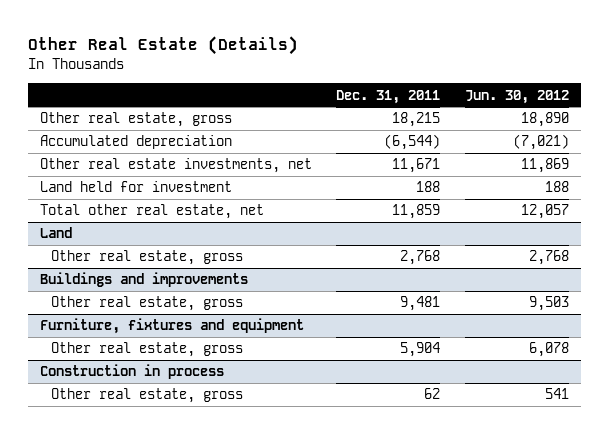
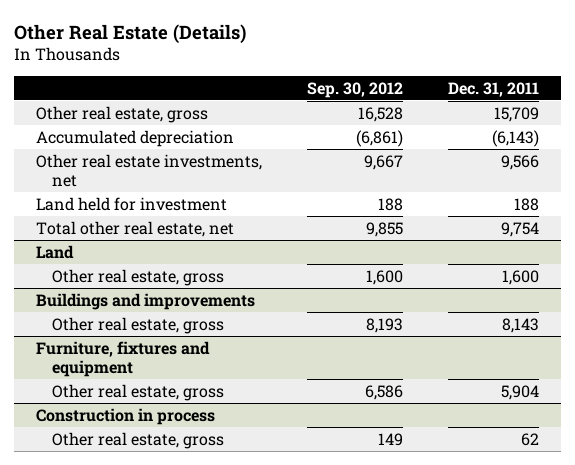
[464,89,569,104] Jun. 30, 2012 -> none
none -> [306,81,403,98] Sep. 30, 2012
[392,112,441,128] 18,215 -> [493,106,539,122] 15,709
[384,134,441,151] (6,544) -> [491,129,539,147] (6,143)
[392,158,441,174] 11,671 -> [500,154,539,170] 9,566
[392,204,441,220] 11,859 -> [500,221,539,237] 9,754
[400,250,441,266] 2,768 -> [501,269,539,285] 1,600
[400,296,441,312] 9,481 -> [501,317,539,333] 8,143

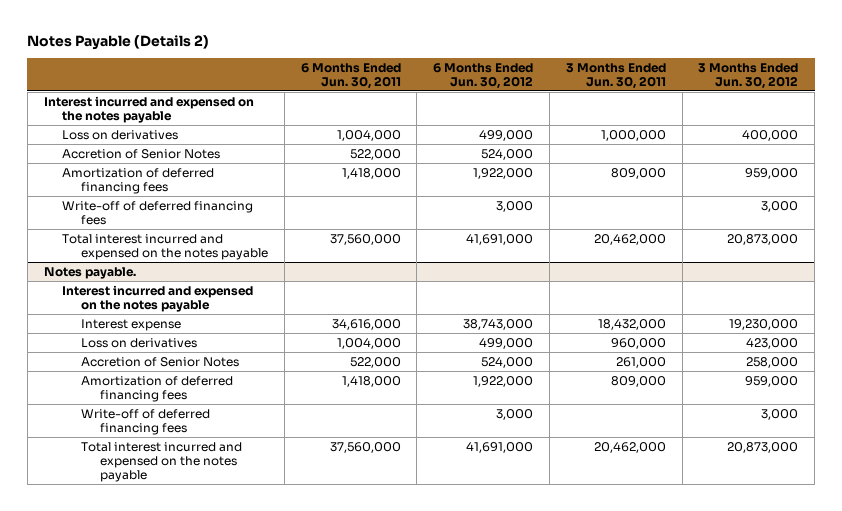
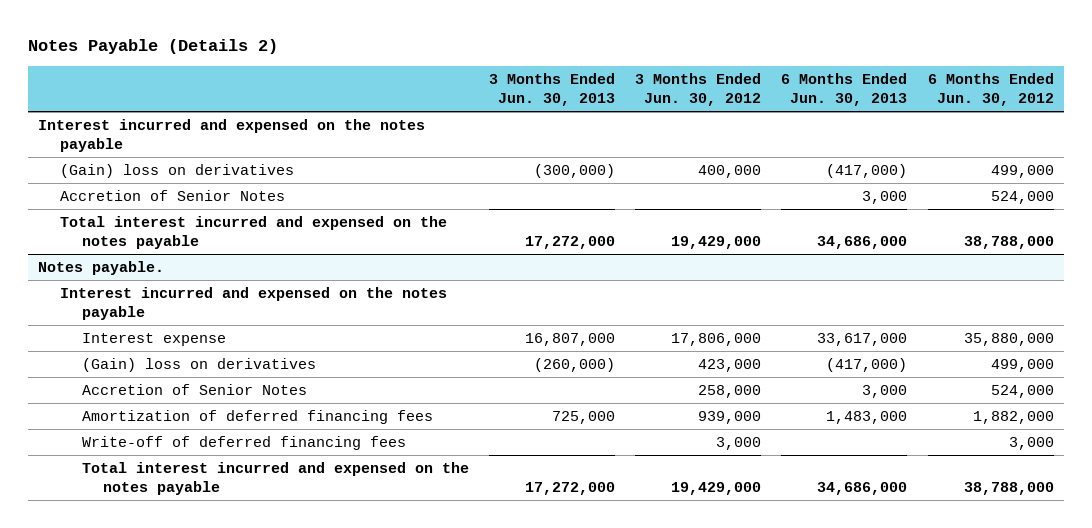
[300,62,401,89] 6 Months Ended Jun. 30, 2011 -> none
[565,62,666,89] 3 Months Ended Jun. 30, 2011 -> none
none -> [488,73,615,107] 3 Months Ended Jun. 30, 2013
none -> [781,73,908,107] 6 Months Ended Jun. 30, 2013
[62,129,179,140] Loss on derivatives -> [60,163,295,178] (Gain) loss on derivatives
[62,167,215,194] Amortization of deferred financing fees -> none
[62,200,254,225] Write-off of deferred financing fees -> none
[466,233,534,245] 41,691,000 -> [963,236,1054,250] 38,788,000
[727,233,799,245] 20,873,000 -> [671,236,762,250] 19,429,000
[463,318,534,330] 38,743,000 -> [963,332,1054,346] 35,880,000
[729,318,799,330] 19,230,000 -> [671,332,762,346] 17,806,000
[80,337,197,348] Loss on derivatives -> [81,357,316,372] (Gain) loss on derivatives
[473,375,534,387] 1,922,000 -> [972,410,1054,424] 1,882,000
[745,375,799,387] 959,000 -> [698,410,762,424] 939,000
[466,441,534,453] 41,691,000 -> [963,482,1054,496] 38,788,000
[727,441,799,453] 20,873,000 -> [671,482,762,496] 19,429,000

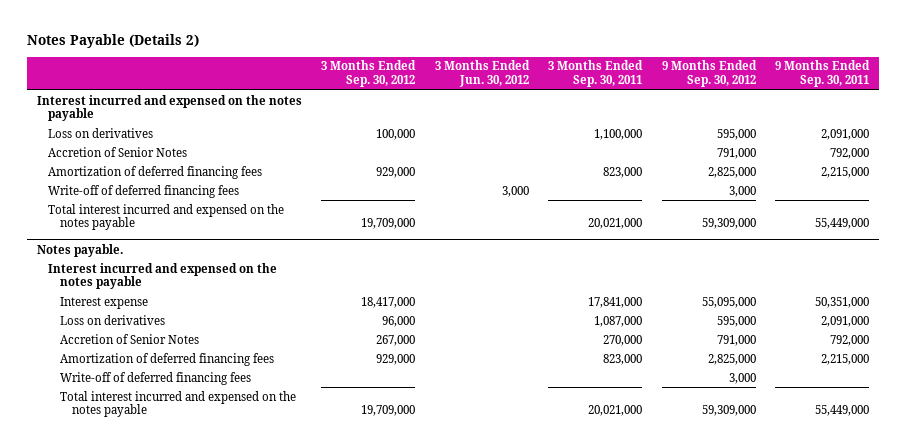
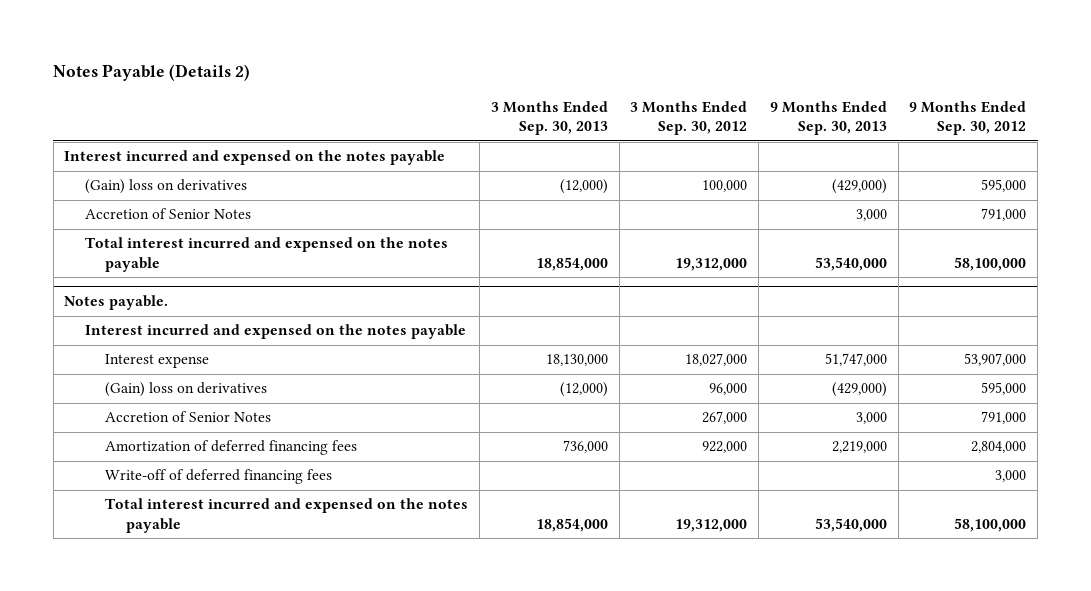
[434,60,530,87] 3 Months Ended Jun. 30, 2012 -> none
[548,60,644,87] 3 Months Ended Sep. 30, 2011 -> none
[775,60,871,87] 9 Months Ended Sep. 30, 2011 -> none
none -> [490,100,608,136] 3 Months Ended Sep. 30, 2013
none -> [769,100,887,136] 9 Months Ended Sep. 30, 2013
[48,127,154,138] Loss on derivatives -> [84,179,247,195] (Gain) loss on derivatives
[48,165,263,179] Amortization of deferred financing fees -> none
[48,184,240,198] Write-off of deferred financing fees -> none
[361,218,416,230] 19,709,000 -> [675,257,748,271] 19,312,000
[701,218,756,230] 59,309,000 -> [954,256,1027,271] 58,100,000
[361,296,416,308] 18,417,000 -> [685,353,748,367] 18,027,000
[701,296,756,308] 55,095,000 -> [964,353,1027,367] 53,907,000
[59,314,165,325] Loss on derivatives -> [105,382,268,398] (Gain) loss on derivatives
[376,353,416,365] 929,000 -> [702,441,748,454] 922,000
[707,353,756,365] 2,825,000 -> [971,441,1027,454] 2,804,000
[361,405,416,417] 19,709,000 -> [675,518,748,532] 19,312,000
[701,405,756,417] 59,309,000 -> [954,517,1027,532] 58,100,000

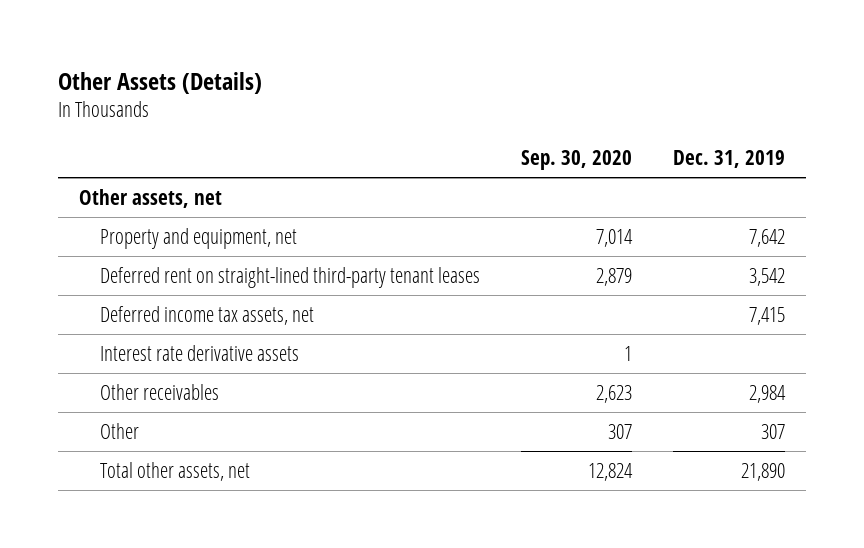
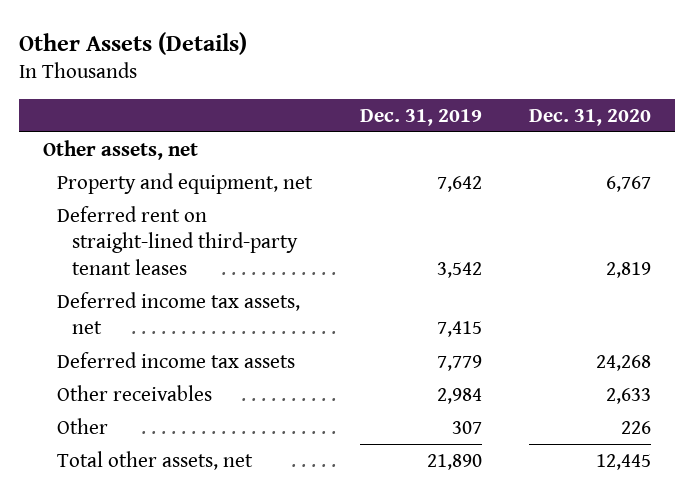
[520,149,632,170] Sep. 30, 2020 -> none
none -> [529,108,652,126] Dec. 31, 2020
[99,344,299,361] Interest rate derivative assets -> none
none -> [57,351,296,368] Deferred income tax assets

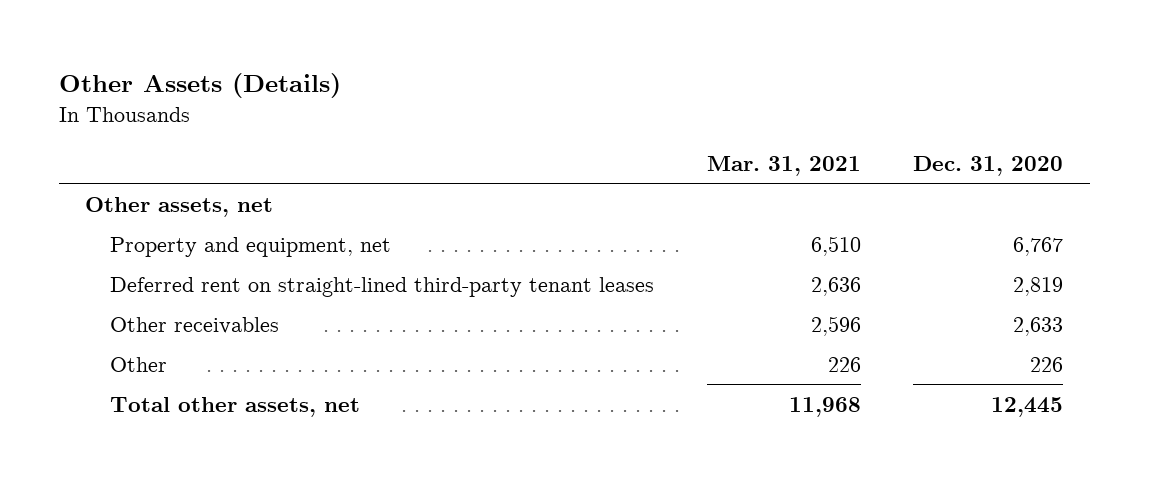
[359,108,482,126] Dec. 31, 2019 -> none
none -> [706,155,861,176] Mar. 31, 2021
[57,291,301,335] Deferred income tax assets, net -> none
[57,351,296,368] Deferred income tax assets -> none

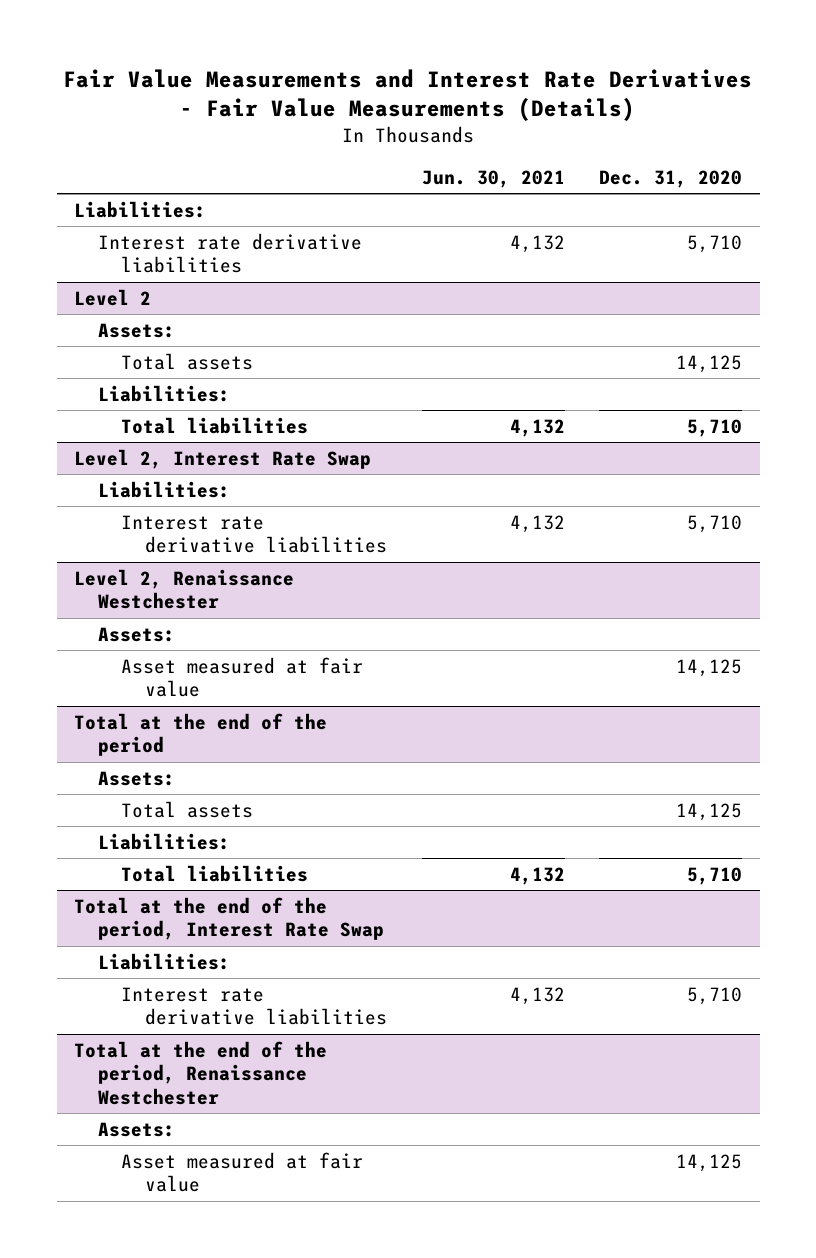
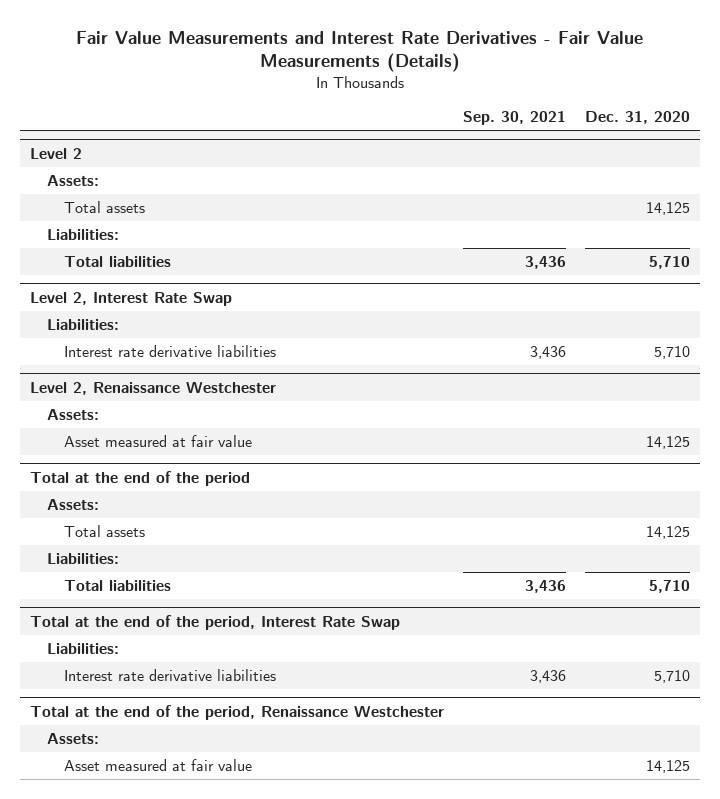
[421,169,565,188] Jun. 30, 2021 -> none
none -> [462,111,566,126] Sep. 30, 2021
[74,200,207,218] Liabilities: -> none
[97,232,362,274] Interest rate derivative liabilities -> none

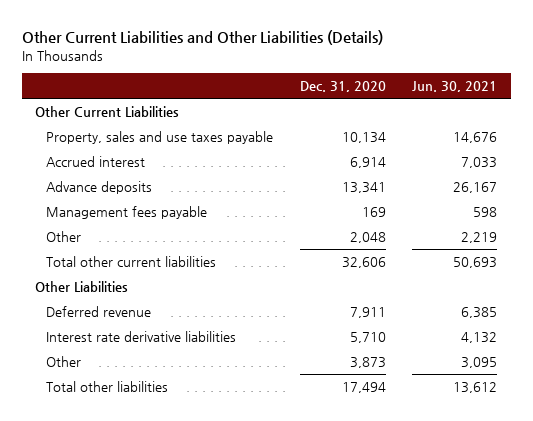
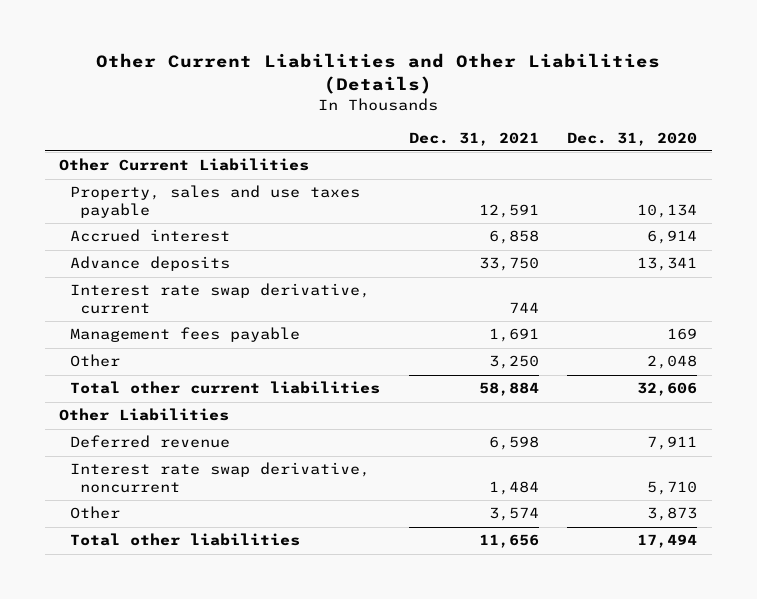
[412,81,498,93] Jun. 30, 2021 -> none
none -> [408,131,539,146] Dec. 31, 2021
none -> [69,283,370,315] Interest rate swap derivative, current
[46,331,237,343] Interest rate derivative liabilities -> [69,462,370,494] Interest rate swap derivative, noncurrent

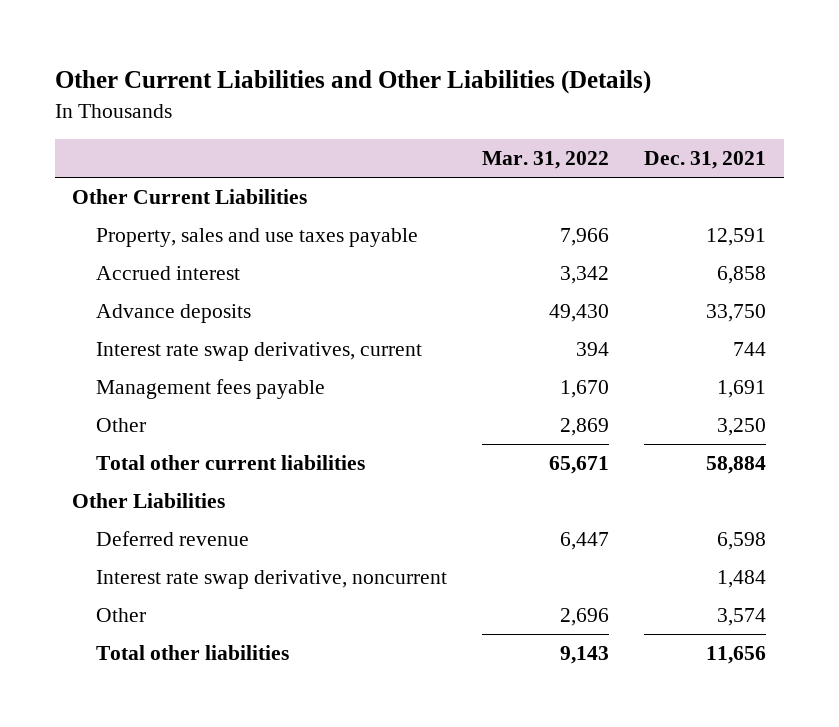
[567,131,698,146] Dec. 31, 2020 -> none
none -> [482,151,610,170] Mar. 31, 2022
[69,283,370,315] Interest rate swap derivative, current -> [95,342,422,362] Interest rate swap derivatives, current

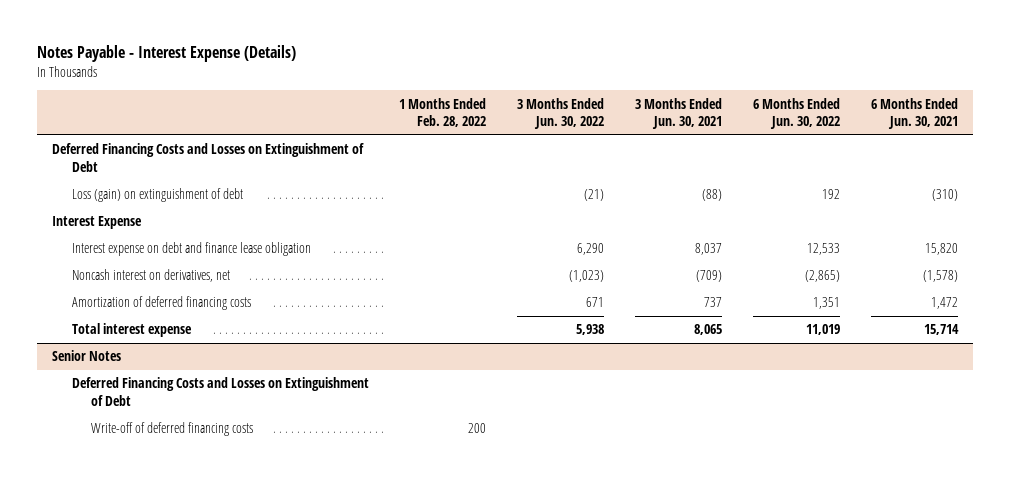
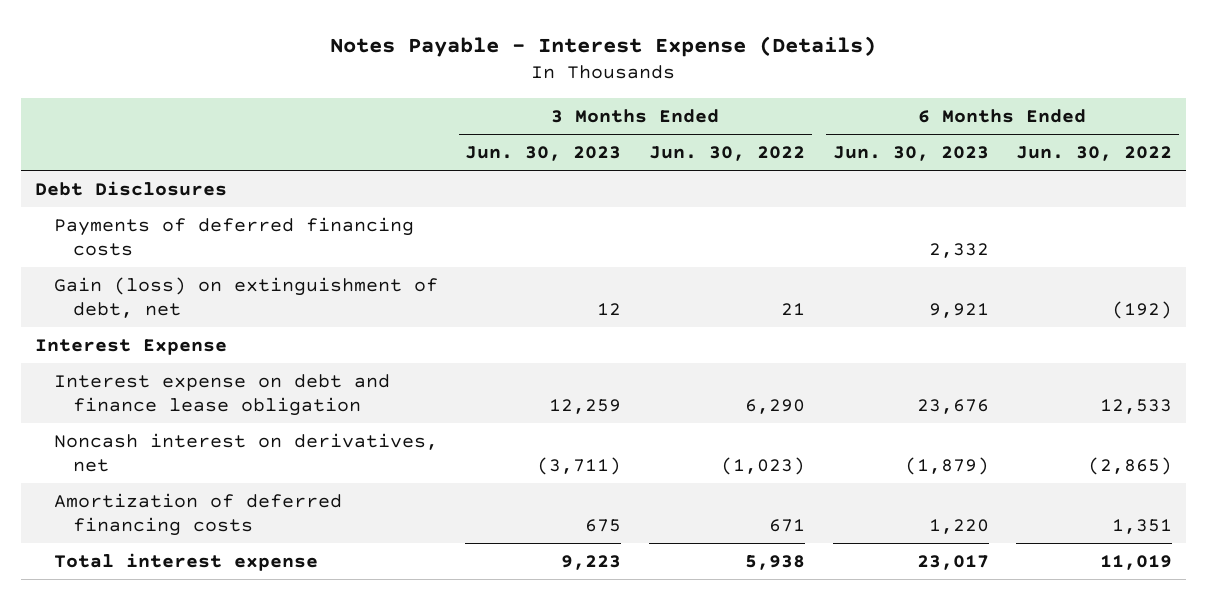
[399,97,487,128] 1 Months Ended Feb. 28, 2022 -> none
[635,97,723,130] 3 Months Ended Jun. 30, 2021 -> none
[870,97,958,130] 6 Months Ended Jun. 30, 2021 -> none
none -> [465,146,622,162] Jun. 30, 2023
none -> [832,146,989,162] Jun. 30, 2023
[52,143,365,173] Deferred Financing Costs and Losses on Extinguishment of Debt -> none
none -> [34,180,227,196] Debt Disclosures
none -> [53,216,414,256] Payments of deferred financing costs
[71,188,243,203] Loss (gain) on extinguishment of debt -> [53,276,438,318] Gain (loss) on extinguishment of debt, net
[584,189,605,202] (21) -> [781,302,806,315] 21
[821,189,840,200] 192 -> [1112,300,1173,319] (192)
[52,350,122,362] Senior Notes -> none
[71,377,369,407] Deferred Financing Costs and Losses on Extinguishment of Debt -> none
[91,422,254,437] Write-off of deferred financing costs -> none

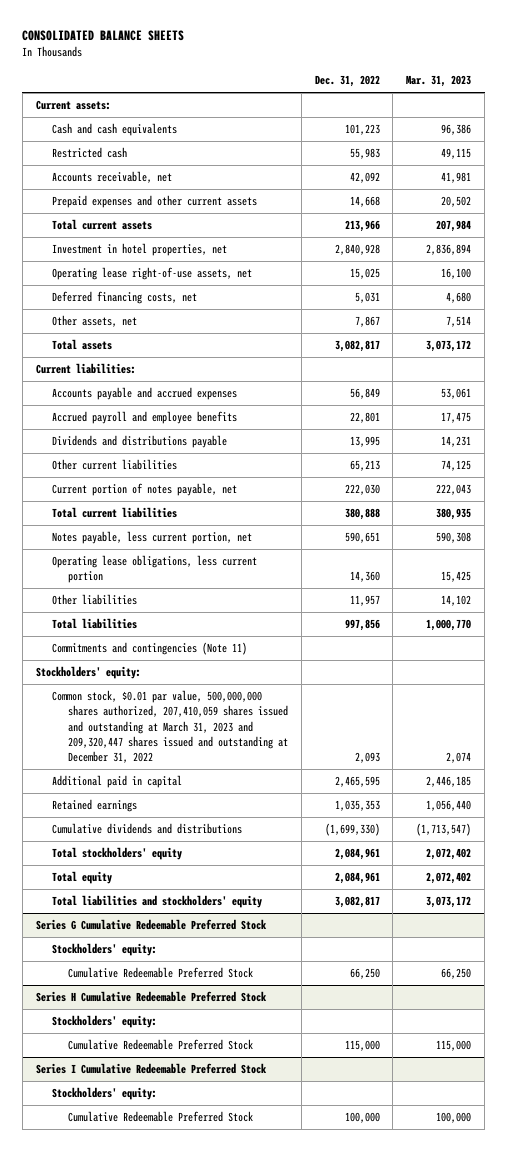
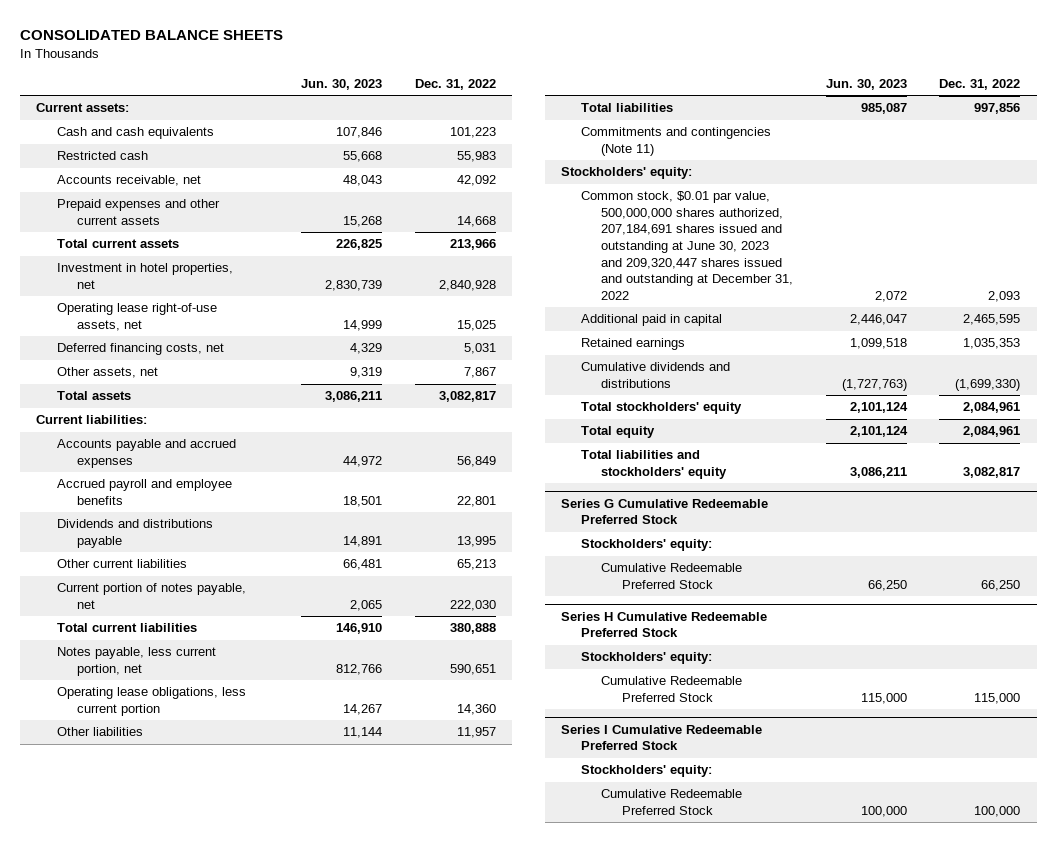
[406,75,472,88] Mar. 31, 2023 -> none
none -> [301,78,383,90] Jun. 30, 2023
[51,690,288,763] Common stock, $0.01 par value, 500,000,000 shares authorized, 207,410,059 shares issued and outstanding at March 31, 2023 and 209,320,447 shares issued and outstanding at December 31, 2022 -> [581,191,794,300] Common stock, $0.01 par value, 500,000,000 shares authorized, 207,184,691 shares issued and outstanding at June 30, 2023 and 209,320,447 shares issued and outstanding at December 31, 2022

